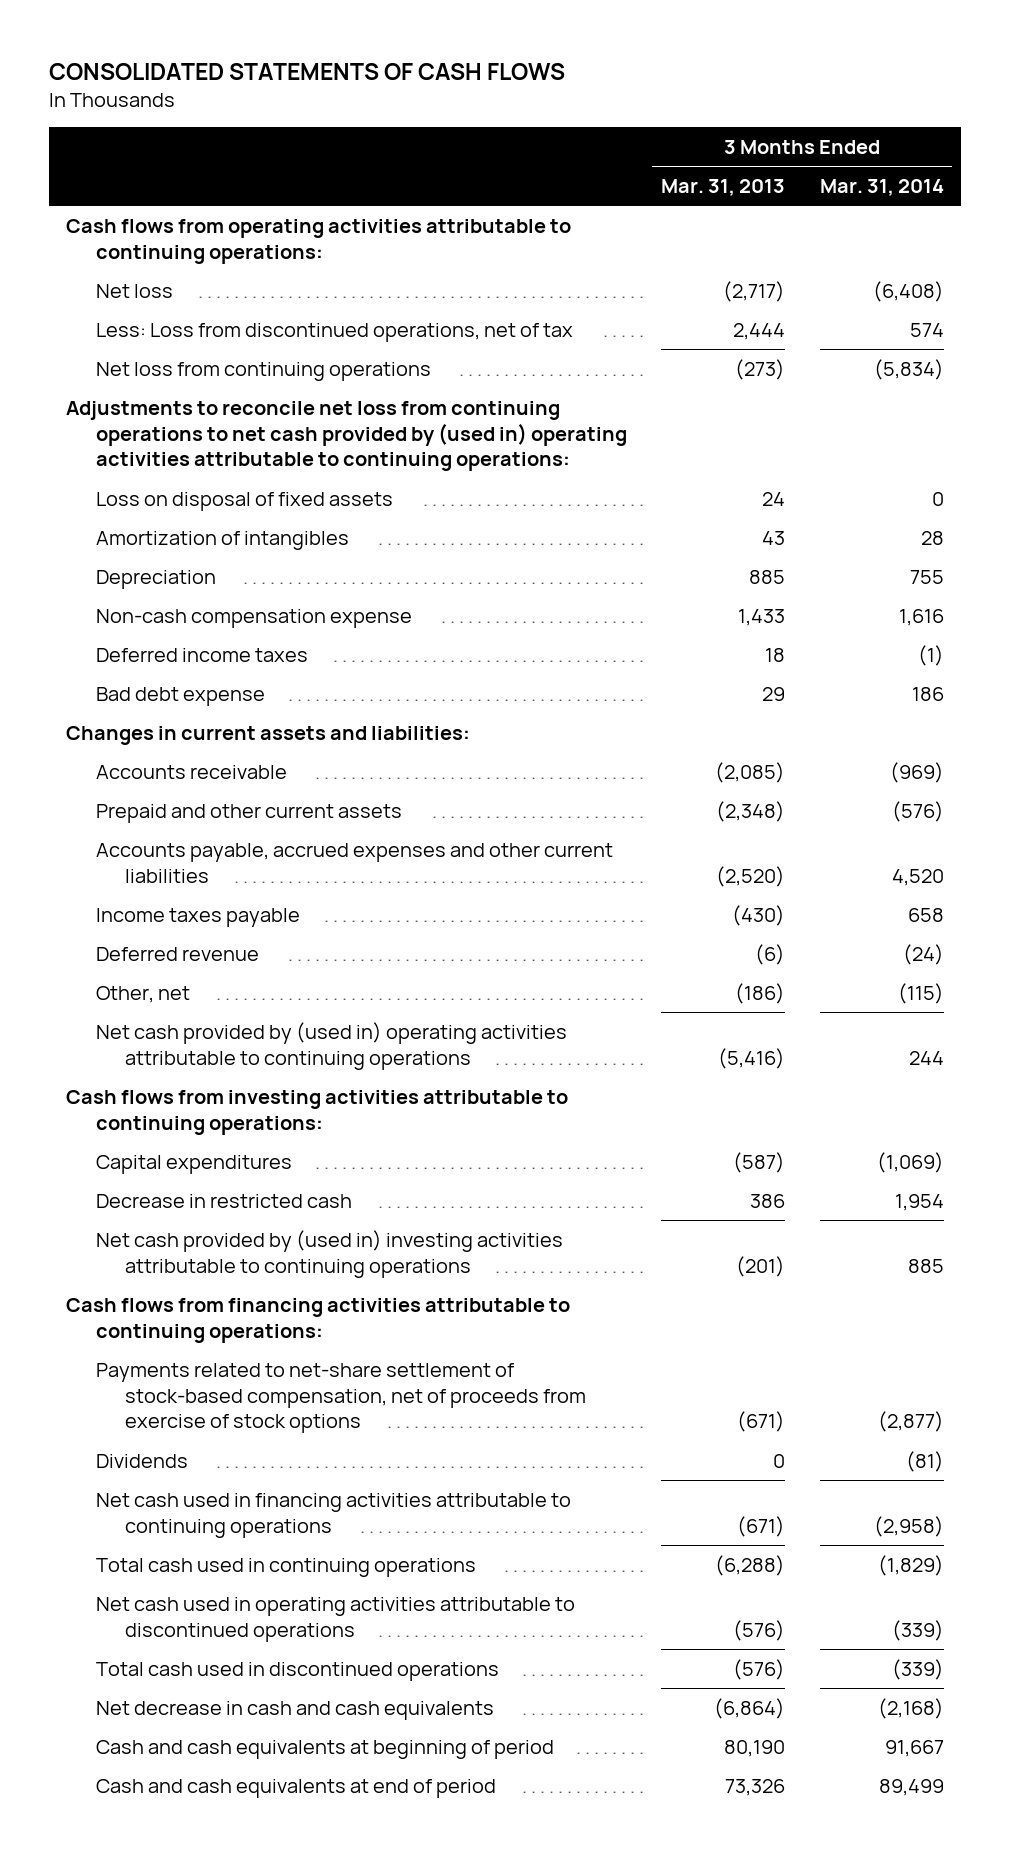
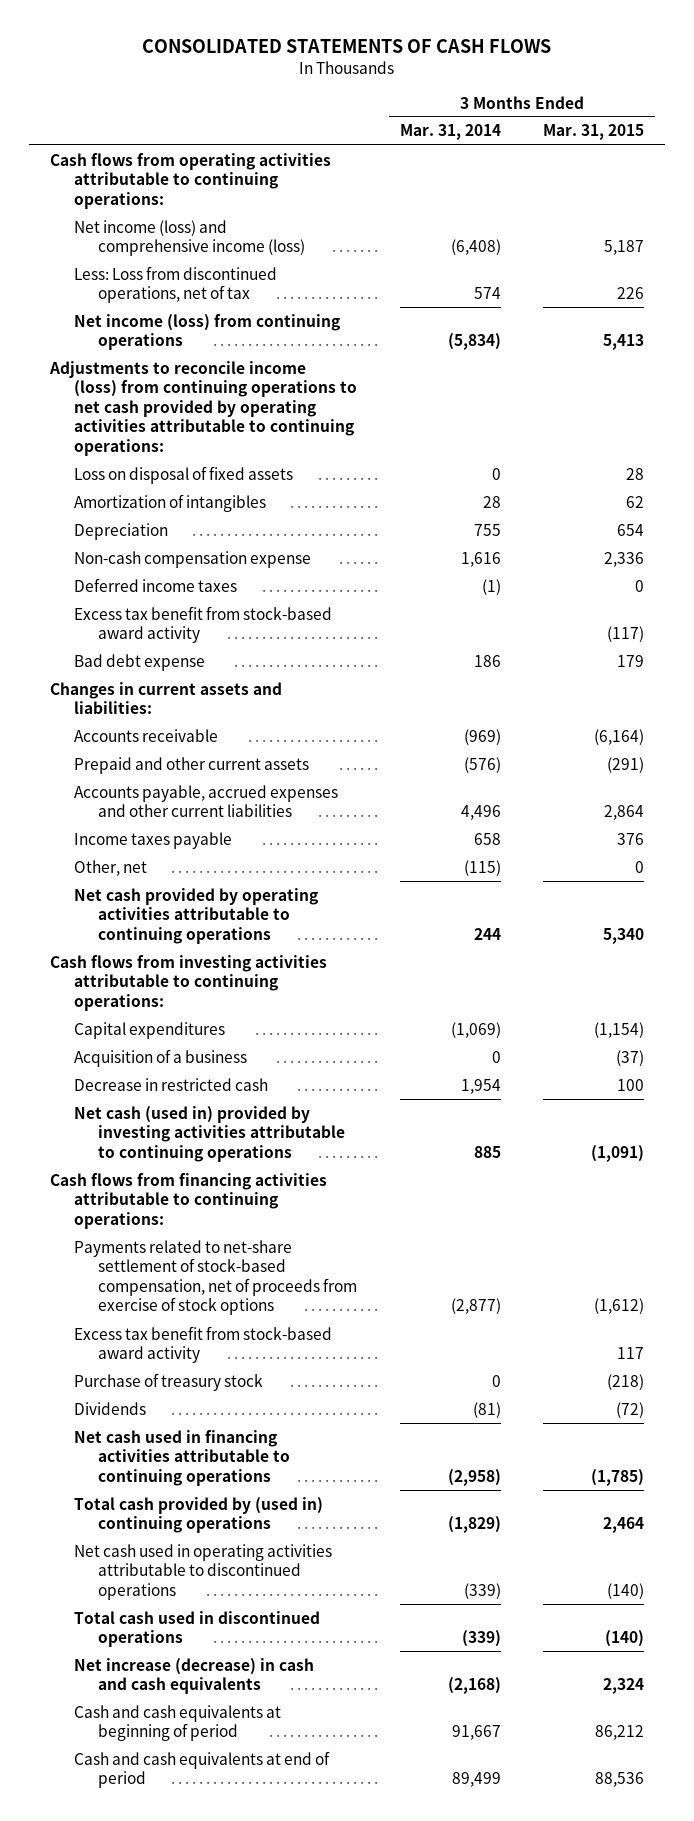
[661,178,786,196] Mar. 31, 2013 -> none
none -> [543,124,645,141] Mar. 31, 2015
[95,283,173,298] Net loss -> [73,219,306,257] Net income (loss) and comprehensive income (loss)
[95,361,431,381] Net loss from continuing operations -> [73,313,340,351] Net income (loss) from continuing operations
[65,400,627,472] Adjustments to reconcile net loss from continuing operations to net cash provided by (used in) operating activities attributable to continuing operations: -> [48,360,357,456] Adjustments to reconcile income (loss) from continuing operations to net cash provided by operating activities attributable to continuing operations:
none -> [73,605,332,644] Excess tax benefit from stock-based award activity
[891,868,944,886] 4,520 -> [460,805,501,821] 4,496
[95,946,259,961] Deferred revenue -> none
[95,1021,567,1070] Net cash provided by (used in) operating activities attributable to continuing operations -> [73,887,318,944] Net cash provided by operating activities attributable to continuing operations
none -> [73,1048,247,1067] Acquisition of a business
[95,1229,563,1278] Net cash provided by (used in) investing activities attributable to continuing operations -> [73,1105,346,1162] Net cash (used in) provided by investing activities attributable to continuing operations
none -> [73,1325,332,1364] Excess tax benefit from stock-based award activity
none -> [73,1372,263,1391] Purchase of treasury stock
[95,1557,476,1577] Total cash used in continuing operations -> [73,1496,323,1534] Total cash provided by (used in) continuing operations
[95,1700,494,1720] Net decrease in cash and cash equivalents -> [73,1657,314,1695] Net increase (decrease) in cash and cash equivalents

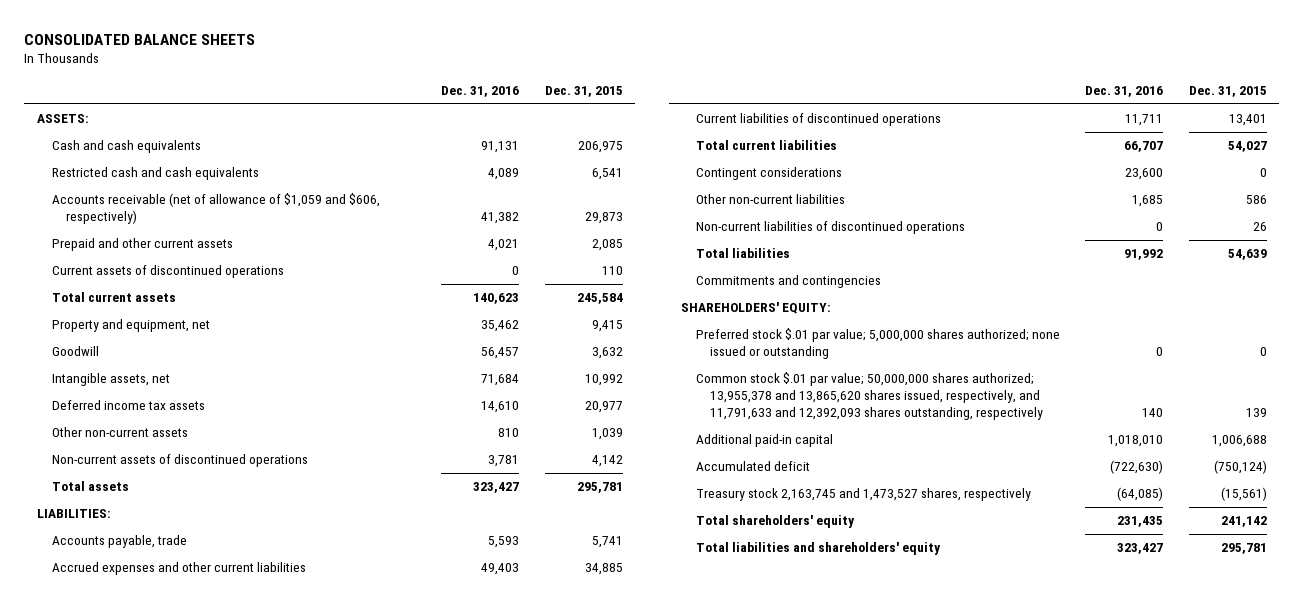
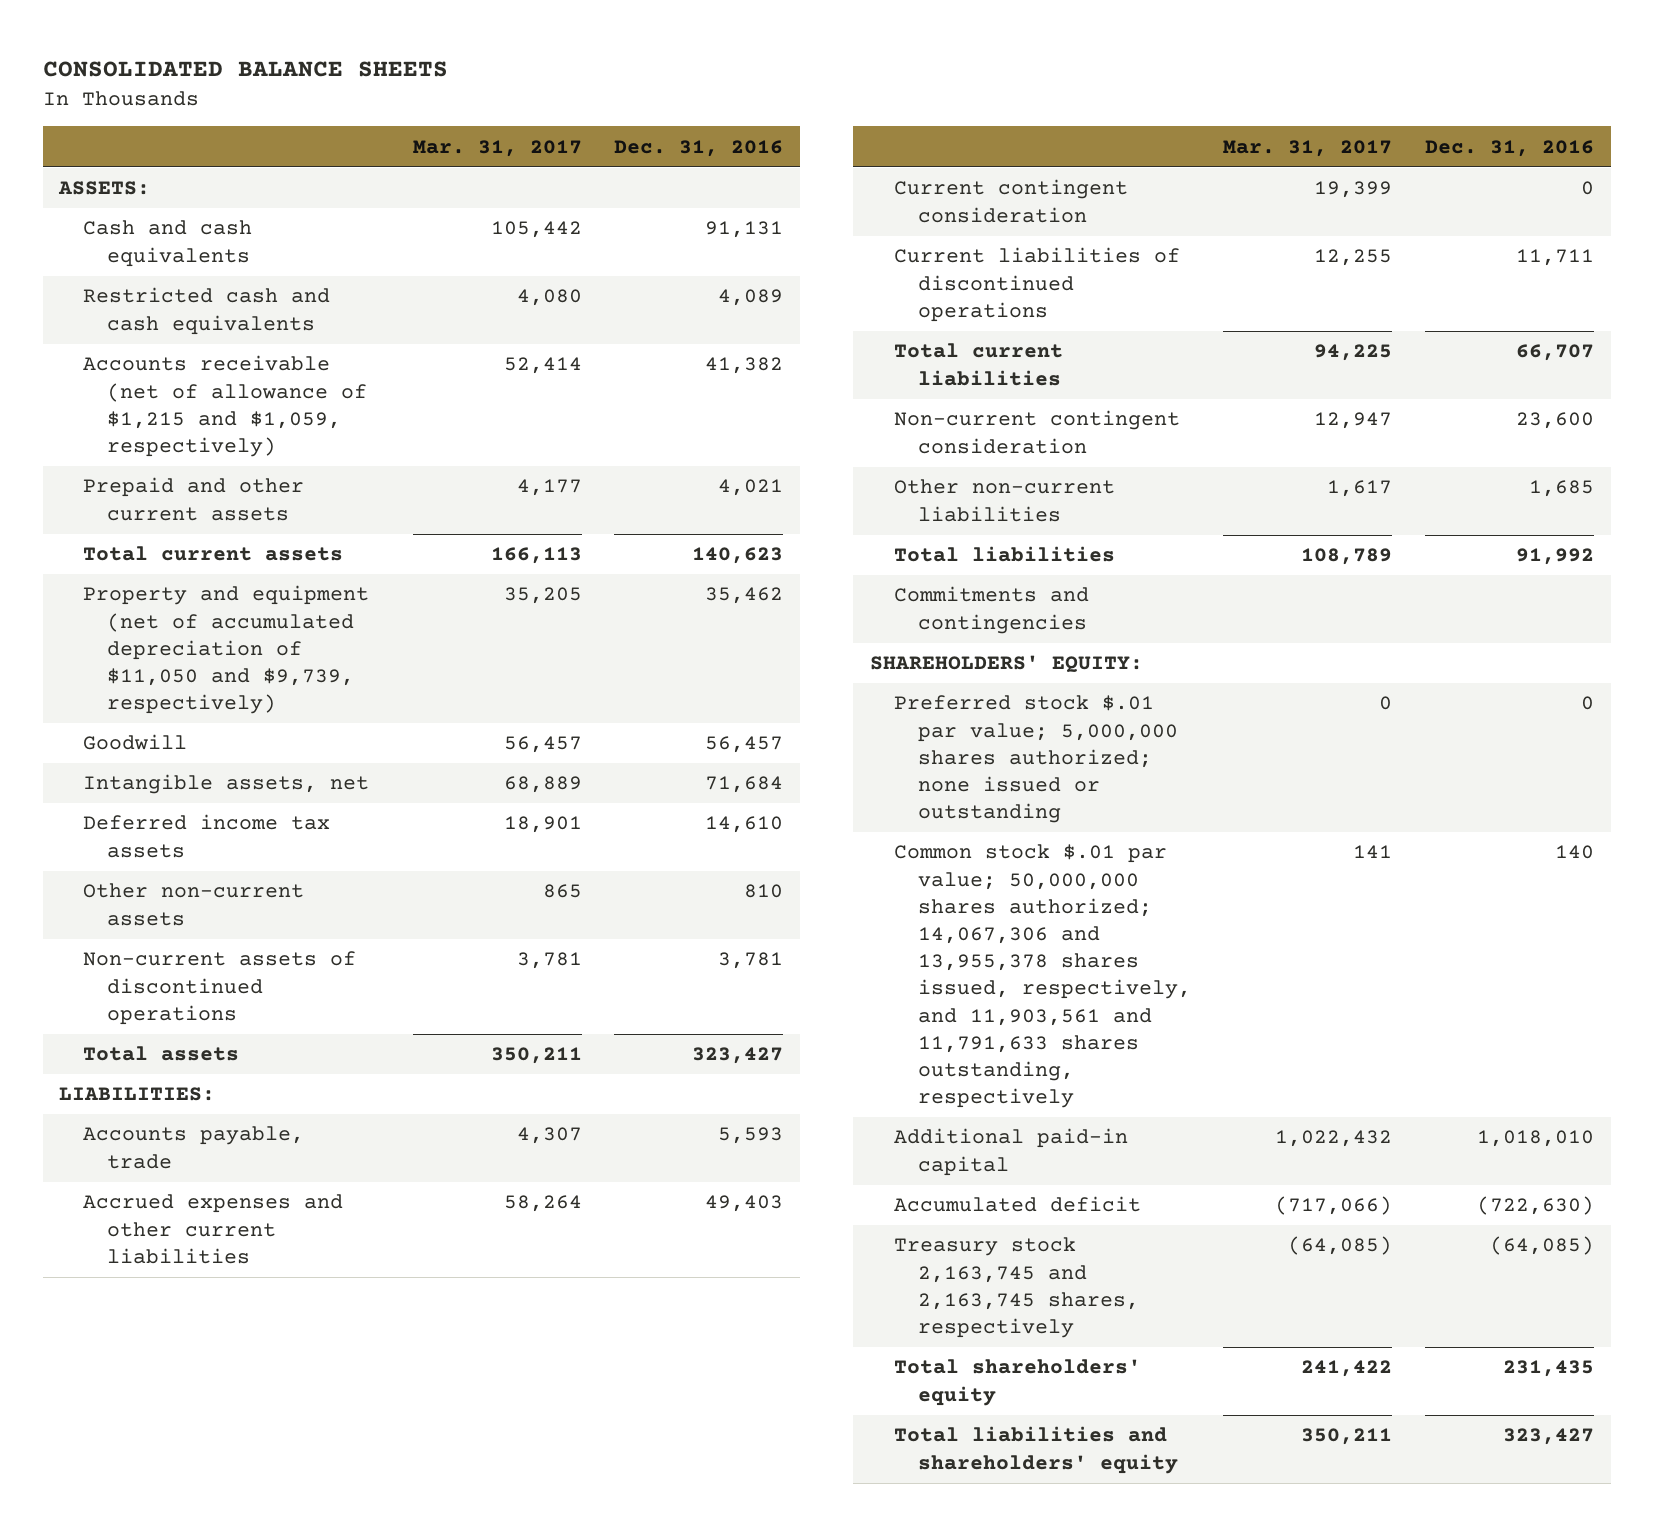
[544,85,623,97] Dec. 31, 2015 -> none
none -> [412,139,582,157] Mar. 31, 2017
[51,193,380,225] Accounts receivable (net of allowance of $1,059 and $606, respectively) -> [82,355,367,458] Accounts receivable (net of allowance of $1,215 and $1,059, respectively)
[51,265,284,279] Current assets of discontinued operations -> none
[51,319,210,333] Property and equipment, net -> [82,585,369,715] Property and equipment (net of accumulated depreciation of $11,050 and $9,739, respectively)
none -> [893,179,1128,223] Current contingent consideration
[695,167,842,181] Contingent considerations -> [893,410,1180,454] Non-current contingent consideration
[695,221,965,235] Non-current liabilities of discontinued operations -> none
[695,372,1043,421] Common stock $.01 par value; 50,000,000 shares authorized; 13,955,378 and 13,865,620 shares issued, respectively, and 11,791,633 and 12,392,093 shares outstanding, respectively -> [893,844,1191,1109] Common stock $.01 par value; 50,000,000 shares authorized; 14,067,306 and 13,955,378 shares issued, respectively, and 11,903,561 and 11,791,633 shares outstanding, respectively
[695,488,1031,502] Treasury stock 2,163,745 and 1,473,527 shares, respectively -> [893,1237,1139,1339] Treasury stock 2,163,745 and 2,163,745 shares, respectively

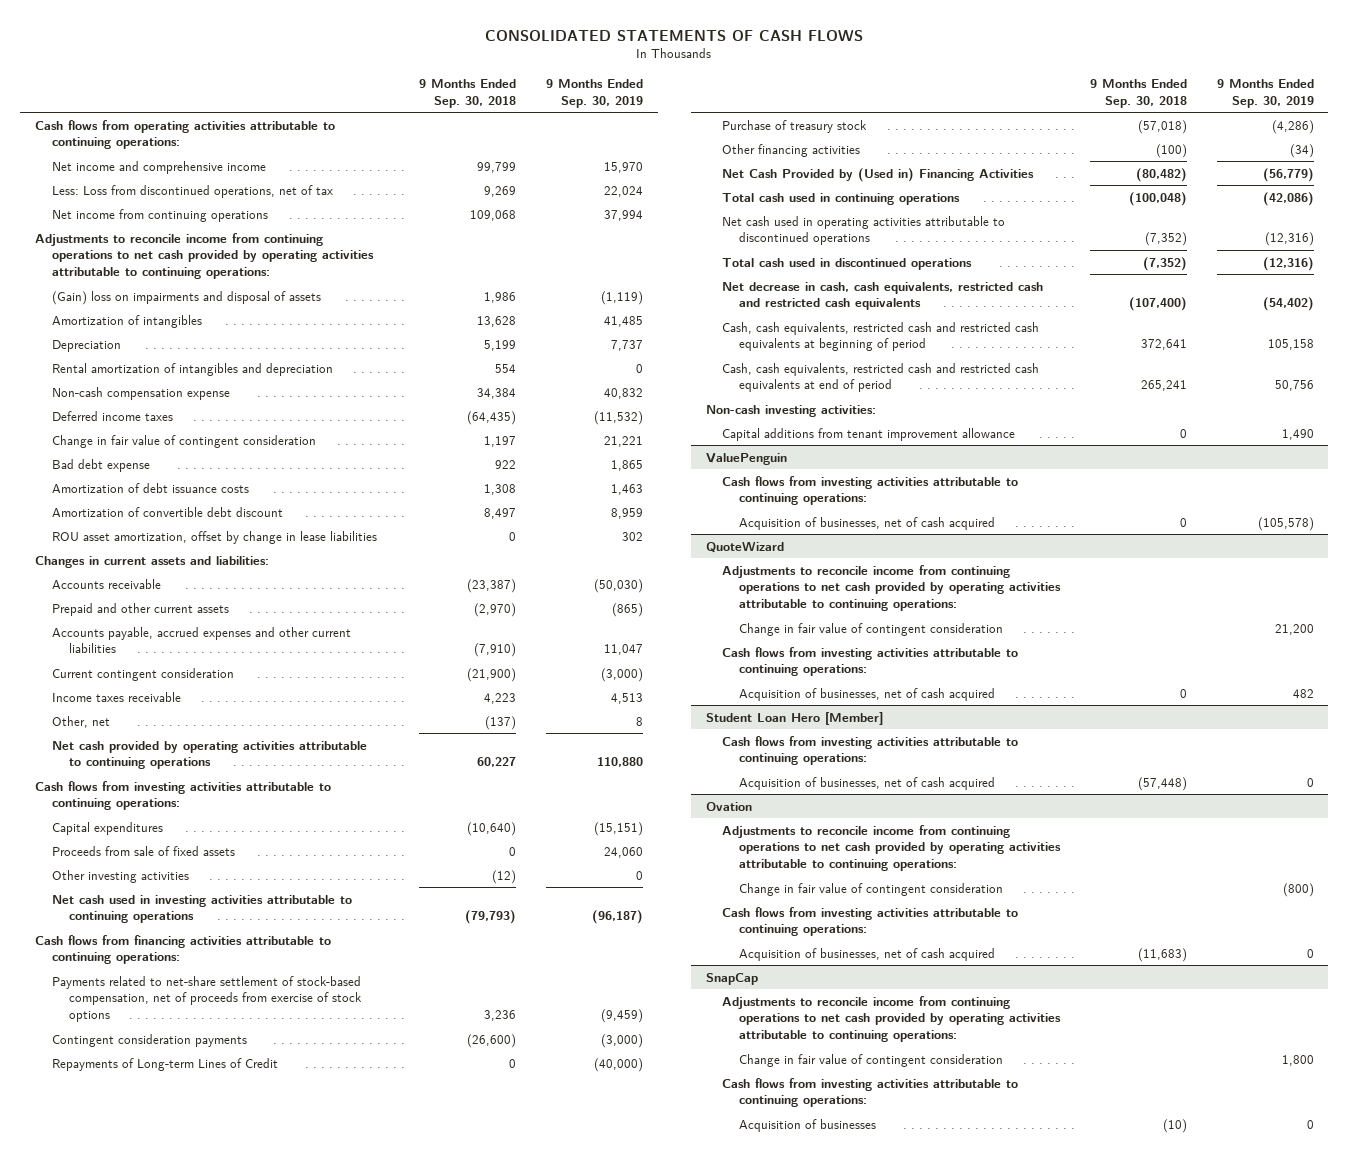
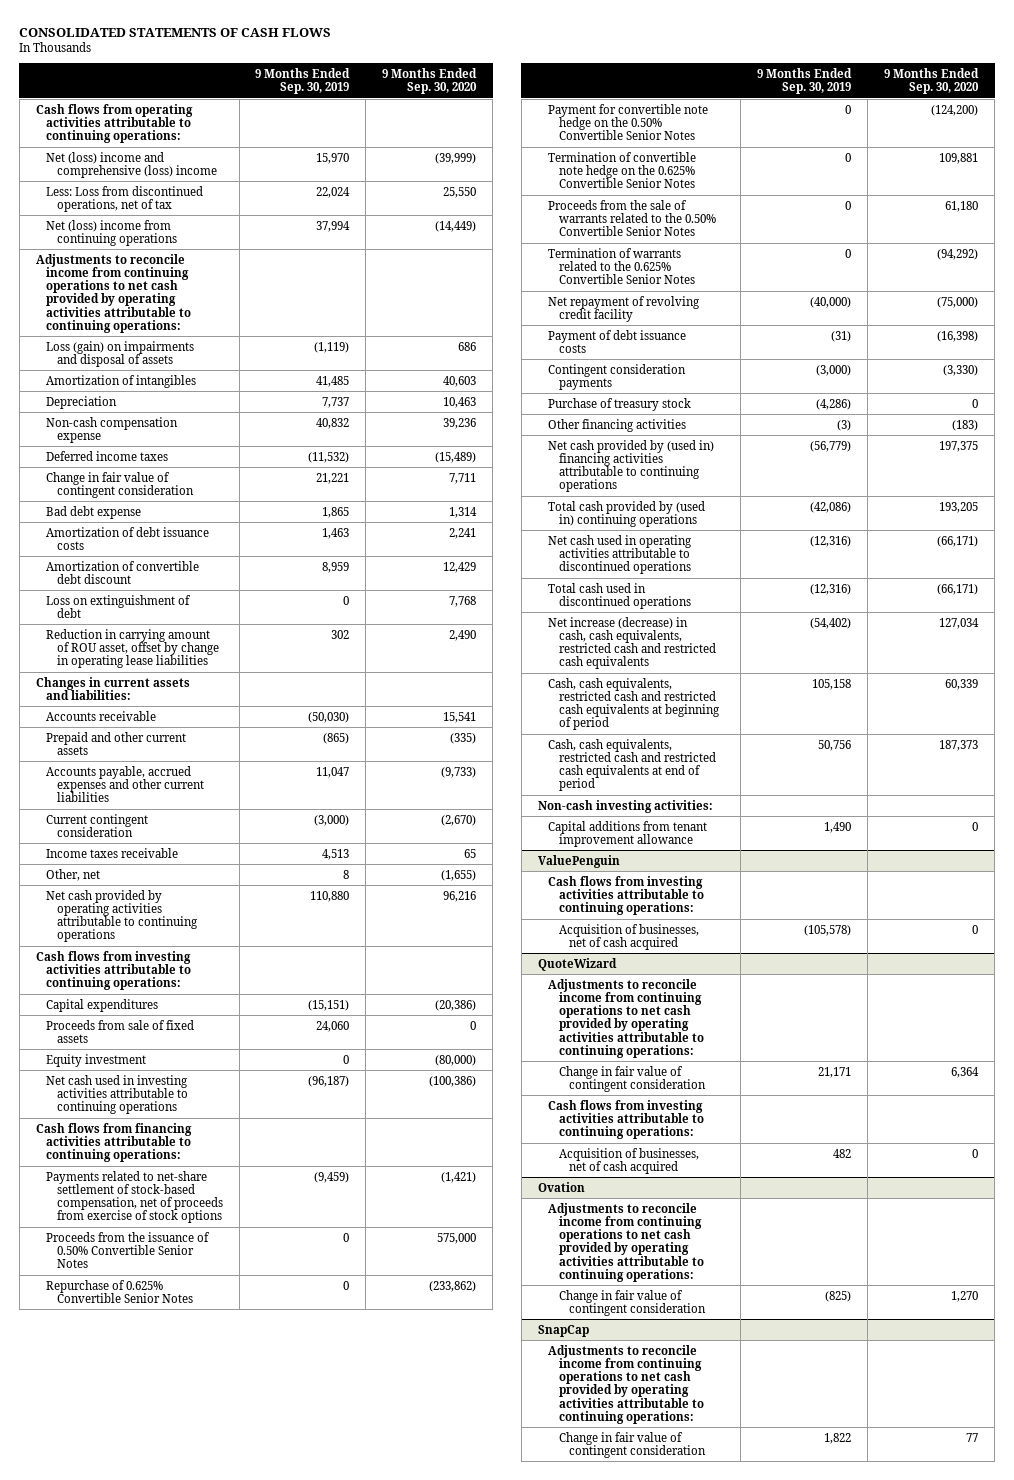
[419,79,517,109] 9 Months Ended Sep. 30, 2018 -> none
none -> [382,67,478,95] 9 Months Ended Sep. 30, 2020
[51,160,266,174] Net income and comprehensive income -> [46,151,217,178] Net (loss) income and comprehensive (loss) income
[51,208,268,222] Net income from continuing operations -> [46,219,177,246] Net (loss) income from continuing operations
[51,290,321,305] (Gain) loss on impairments and disposal of assets -> [46,340,195,367] Loss (gain) on impairments and disposal of assets
[51,362,333,376] Rental amortization of intangibles and depreciation -> none
none -> [46,594,192,618] Loss on extinguishment of debt
[51,530,377,544] ROU asset amortization, offset by change in lease liabilities -> [46,628,219,669] Reduction in carrying amount of ROU asset, offset by change in operating lease liabilities
[51,869,189,883] Other investing activities -> none
none -> [46,1053,147,1067] Equity investment
none -> [46,1231,211,1269] Proceeds from the issuance of 0.50% Convertible Senior Notes
none -> [46,1279,193,1303] Repurchase of 0.625% Convertible Senior Notes
none -> [548,103,709,141] Payment for convertible note hedge on the 0.50% Convertible Senior Notes
none -> [548,151,697,189] Termination of convertible note hedge on the 0.625% Convertible Senior Notes
none -> [548,199,716,237] Proceeds from the sale of warrants related to the 0.50% Convertible Senior Notes
none -> [548,247,695,285] Termination of warrants related to the 0.625% Convertible Senior Notes
none -> [548,295,701,322] Net repayment of revolving credit facility
none -> [548,329,687,353] Payment of debt issuance costs
[51,1057,278,1071] Repayments of Long-term Lines of Credit -> none
[1289,143,1314,158] (34) -> [837,419,852,431] (3)
[722,167,1035,182] Net Cash Provided by (Used in) Financing Activities -> [548,439,715,493] Net cash provided by (used in) financing activities attributable to continuing operations
[722,192,961,205] Total cash used in continuing operations -> [548,500,706,527] Total cash provided by (used in) continuing operations
[722,281,1044,311] Net decrease in cash, cash equivalents, restricted cash and restricted cash equivalents -> [548,616,716,670] Net increase (decrease) in cash, cash equivalents, restricted cash and restricted cash equivalents
[1274,623,1314,635] 21,200 -> [818,1066,852,1078] 21,171
[705,711,883,725] Student Loan Hero [Member] -> none
[722,735,1019,766] Cash flows from investing activities attributable to continuing operations: -> none
[739,776,996,790] Acquisition of businesses, net of cash acquired -> none
[722,906,1019,937] Cash flows from investing activities attributable to continuing operations: -> none
[739,947,996,961] Acquisition of businesses, net of cash acquired -> none
[1282,882,1314,897] (800) -> [825,1290,852,1302] (825)
[722,1077,1019,1108] Cash flows from investing activities attributable to continuing operations: -> none
[739,1118,877,1132] Acquisition of businesses -> none
[1281,1054,1314,1066] 1,800 -> [824,1432,852,1444] 1,822

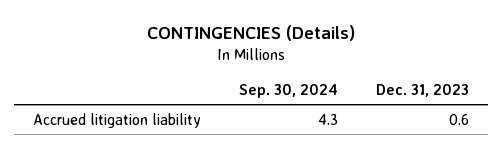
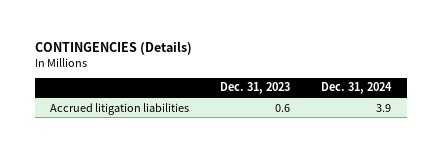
[239,83,339,98] Sep. 30, 2024 -> none
none -> [321,82,393,95] Dec. 31, 2024
[33,112,202,128] Accrued litigation liability -> [50,102,190,115] Accrued litigation liabilities

